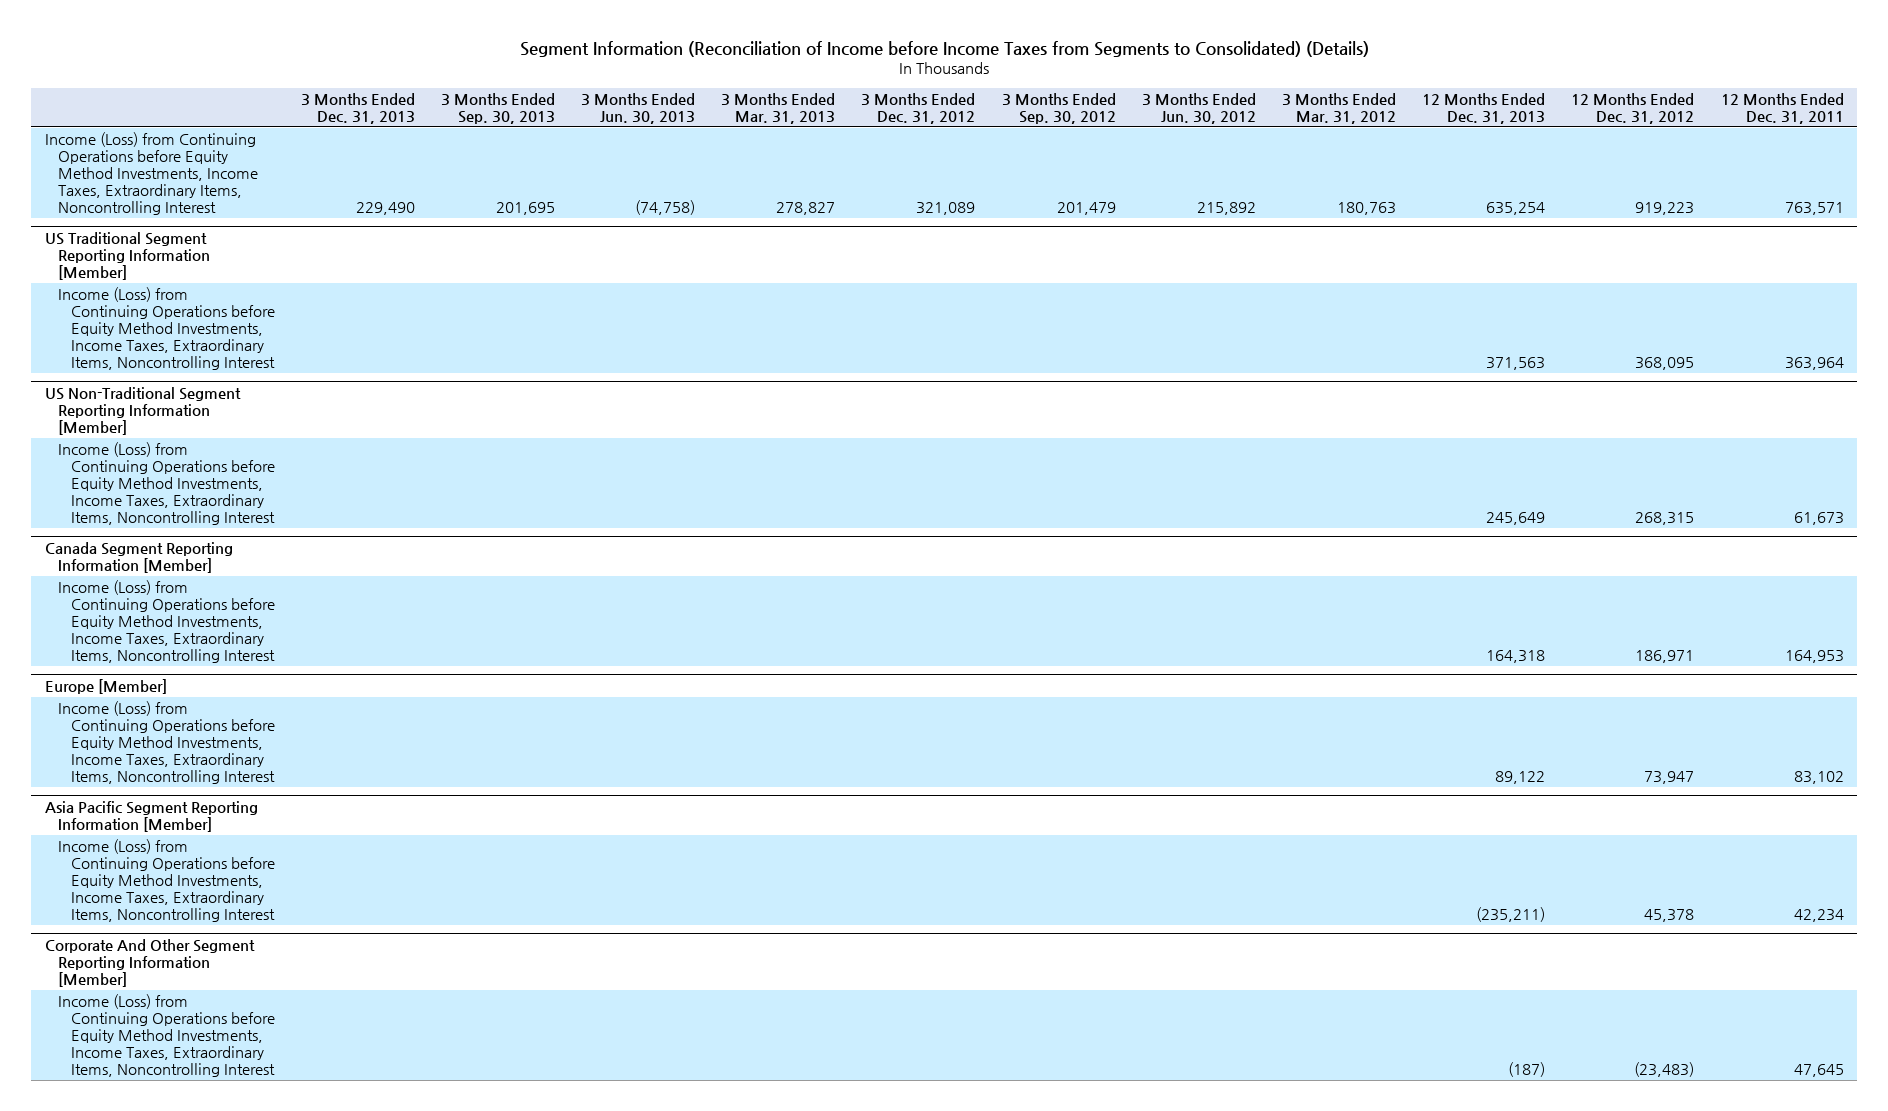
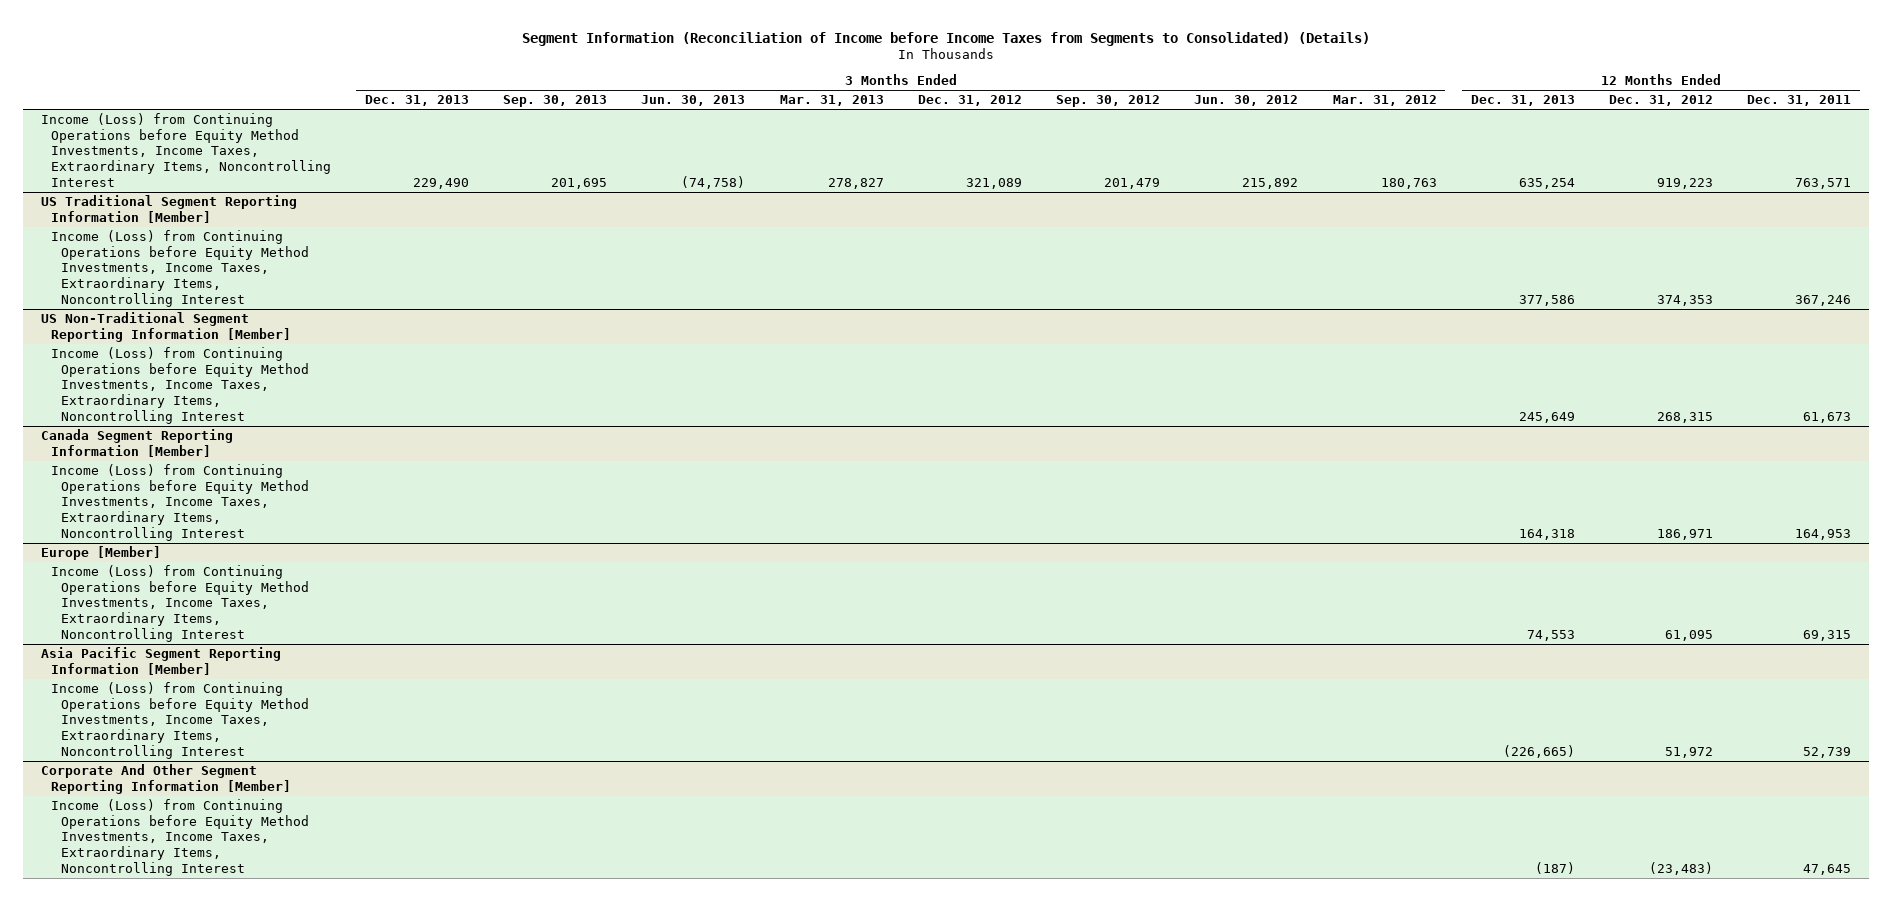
[1486,357,1546,371] 371,563 -> [1518,295,1575,307] 377,586
[1635,357,1695,371] 368,095 -> [1657,295,1714,307] 374,353
[1784,357,1844,371] 363,964 -> [1795,295,1852,307] 367,246
[1495,771,1546,785] 89,122 -> [1526,630,1575,642] 74,553
[1644,771,1695,785] 73,947 -> [1665,630,1714,642] 61,095
[1793,771,1844,785] 83,102 -> [1803,630,1852,642] 69,315
[1476,907,1546,923] (235,211) -> [1502,745,1575,759] (226,665)
[1644,909,1695,923] 45,378 -> [1665,747,1714,759] 51,972
[1793,909,1844,923] 42,234 -> [1803,747,1852,759] 52,739

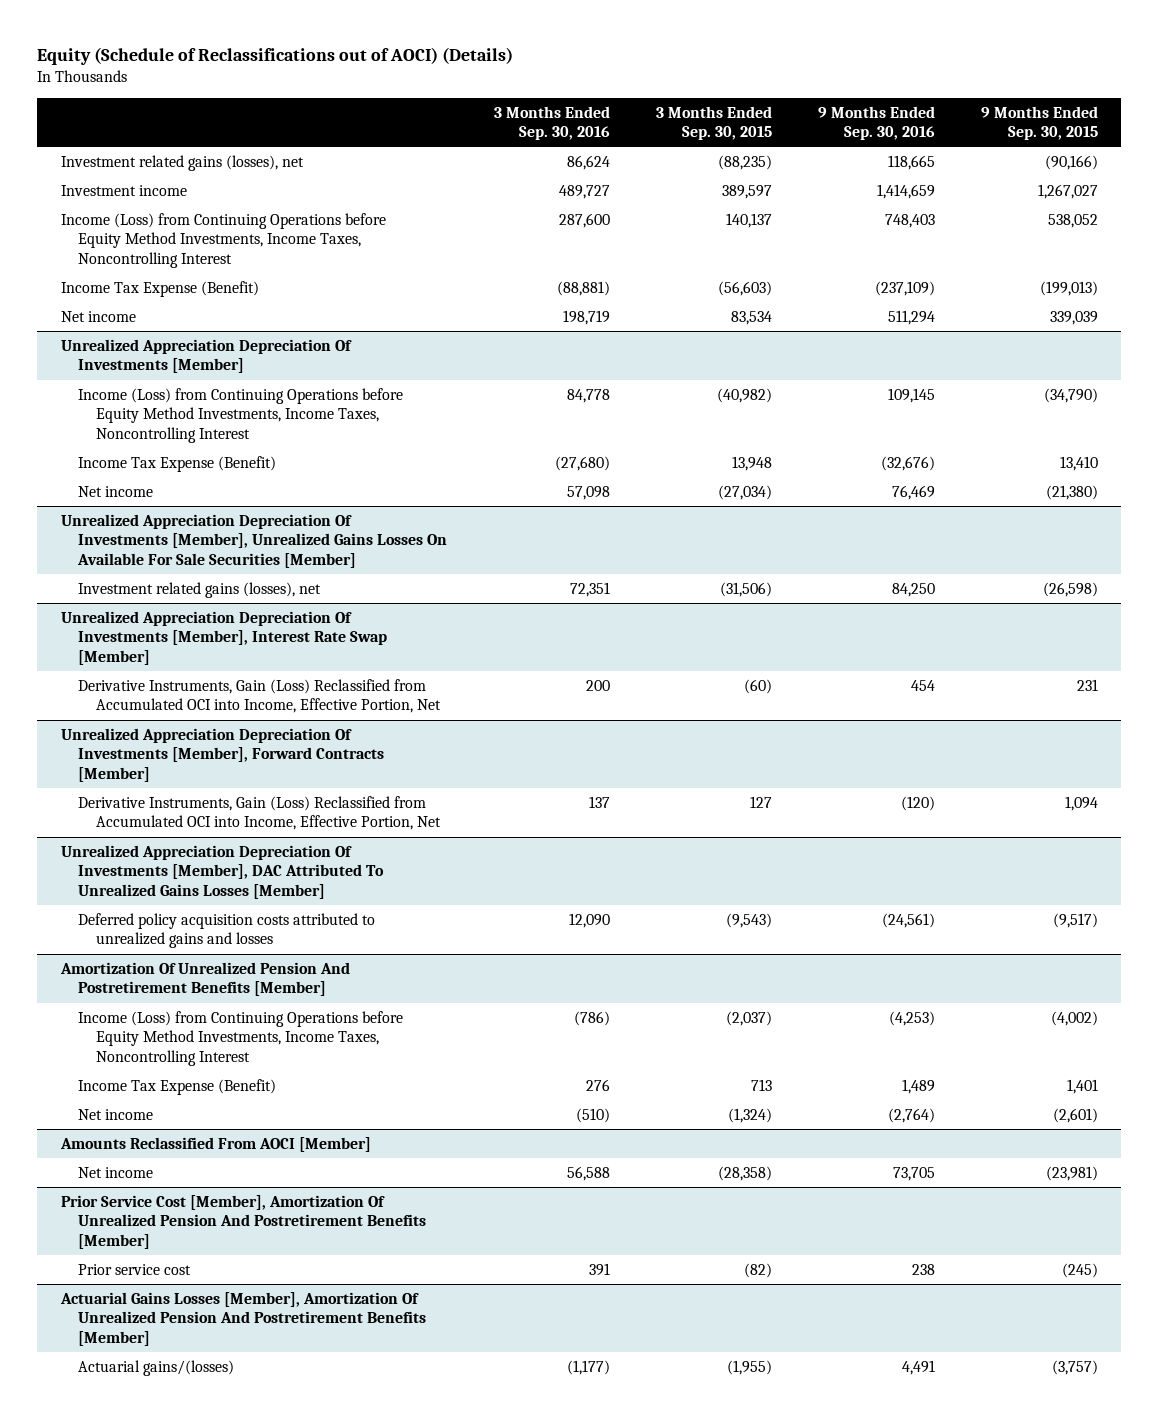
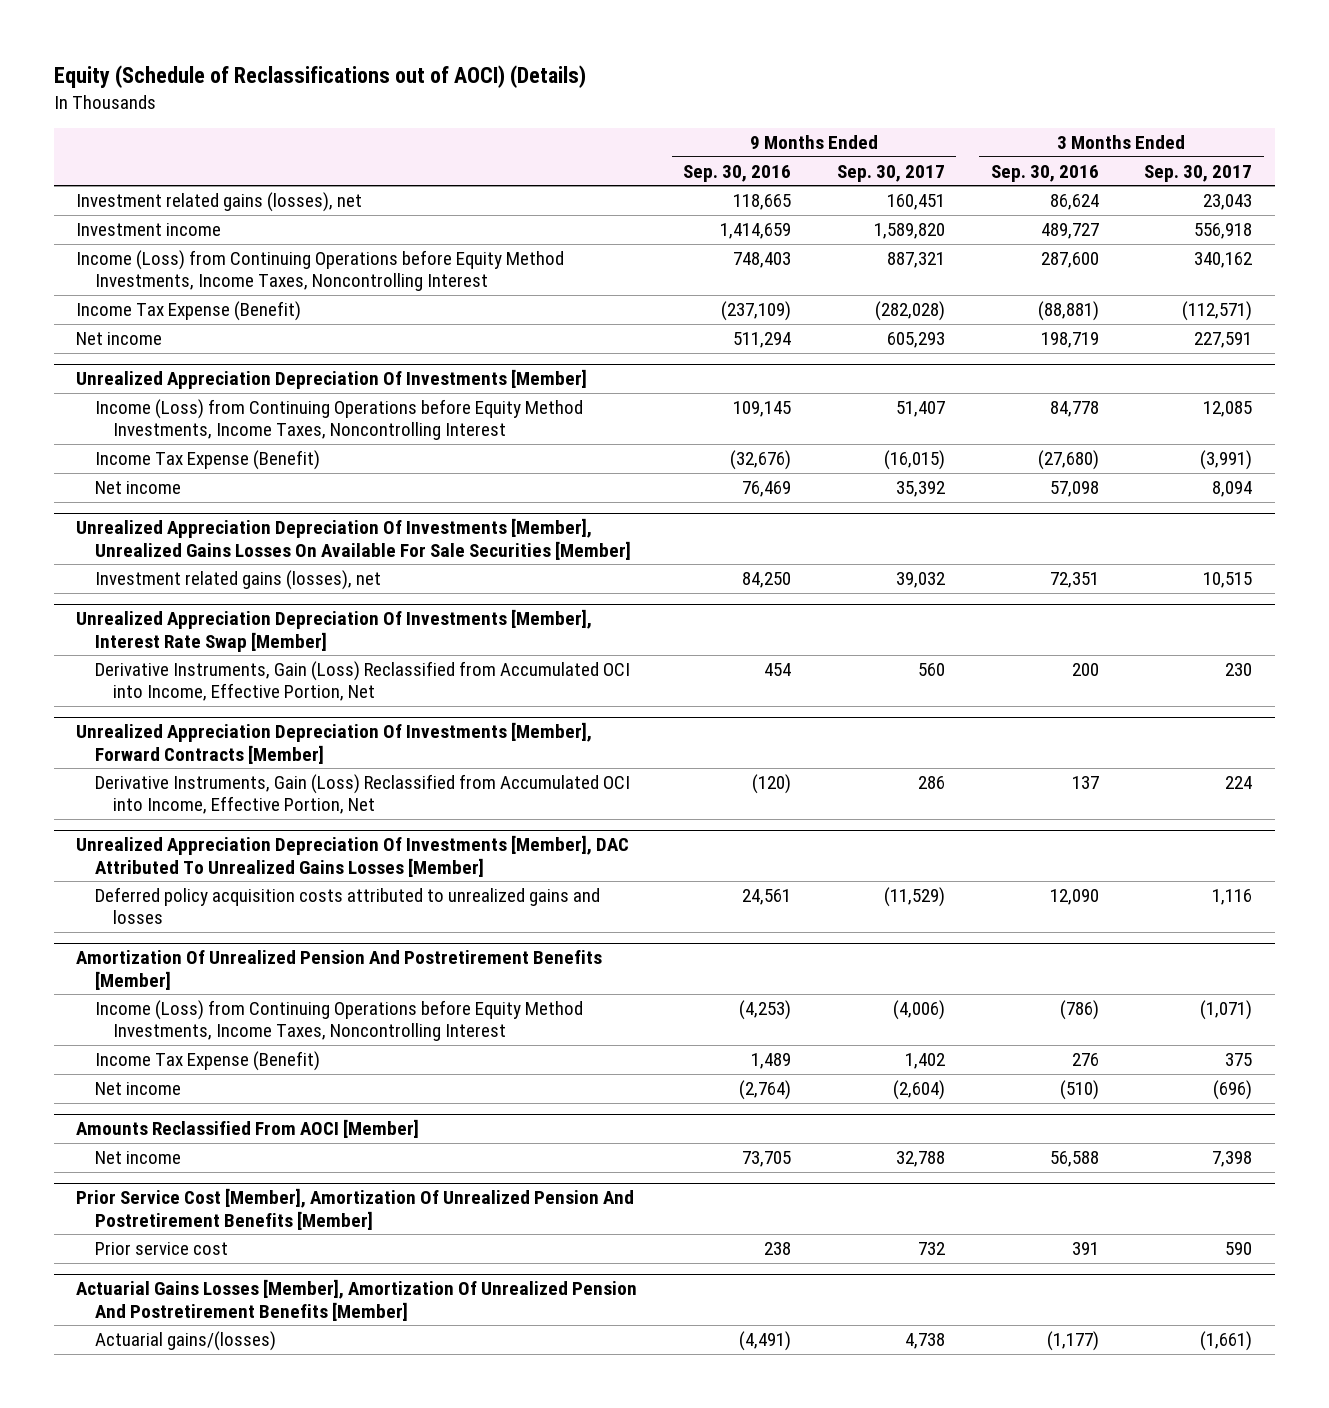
[655,105,772,141] 3 Months Ended Sep. 30, 2015 -> none
[981,105,1099,141] 9 Months Ended Sep. 30, 2015 -> none
none -> [836,164,945,182] Sep. 30, 2017
none -> [1144,164,1253,182] Sep. 30, 2017
[881,912,935,928] (24,561) -> [742,889,792,906] 24,561
[901,1359,935,1375] 4,491 -> [739,1331,792,1352] (4,491)

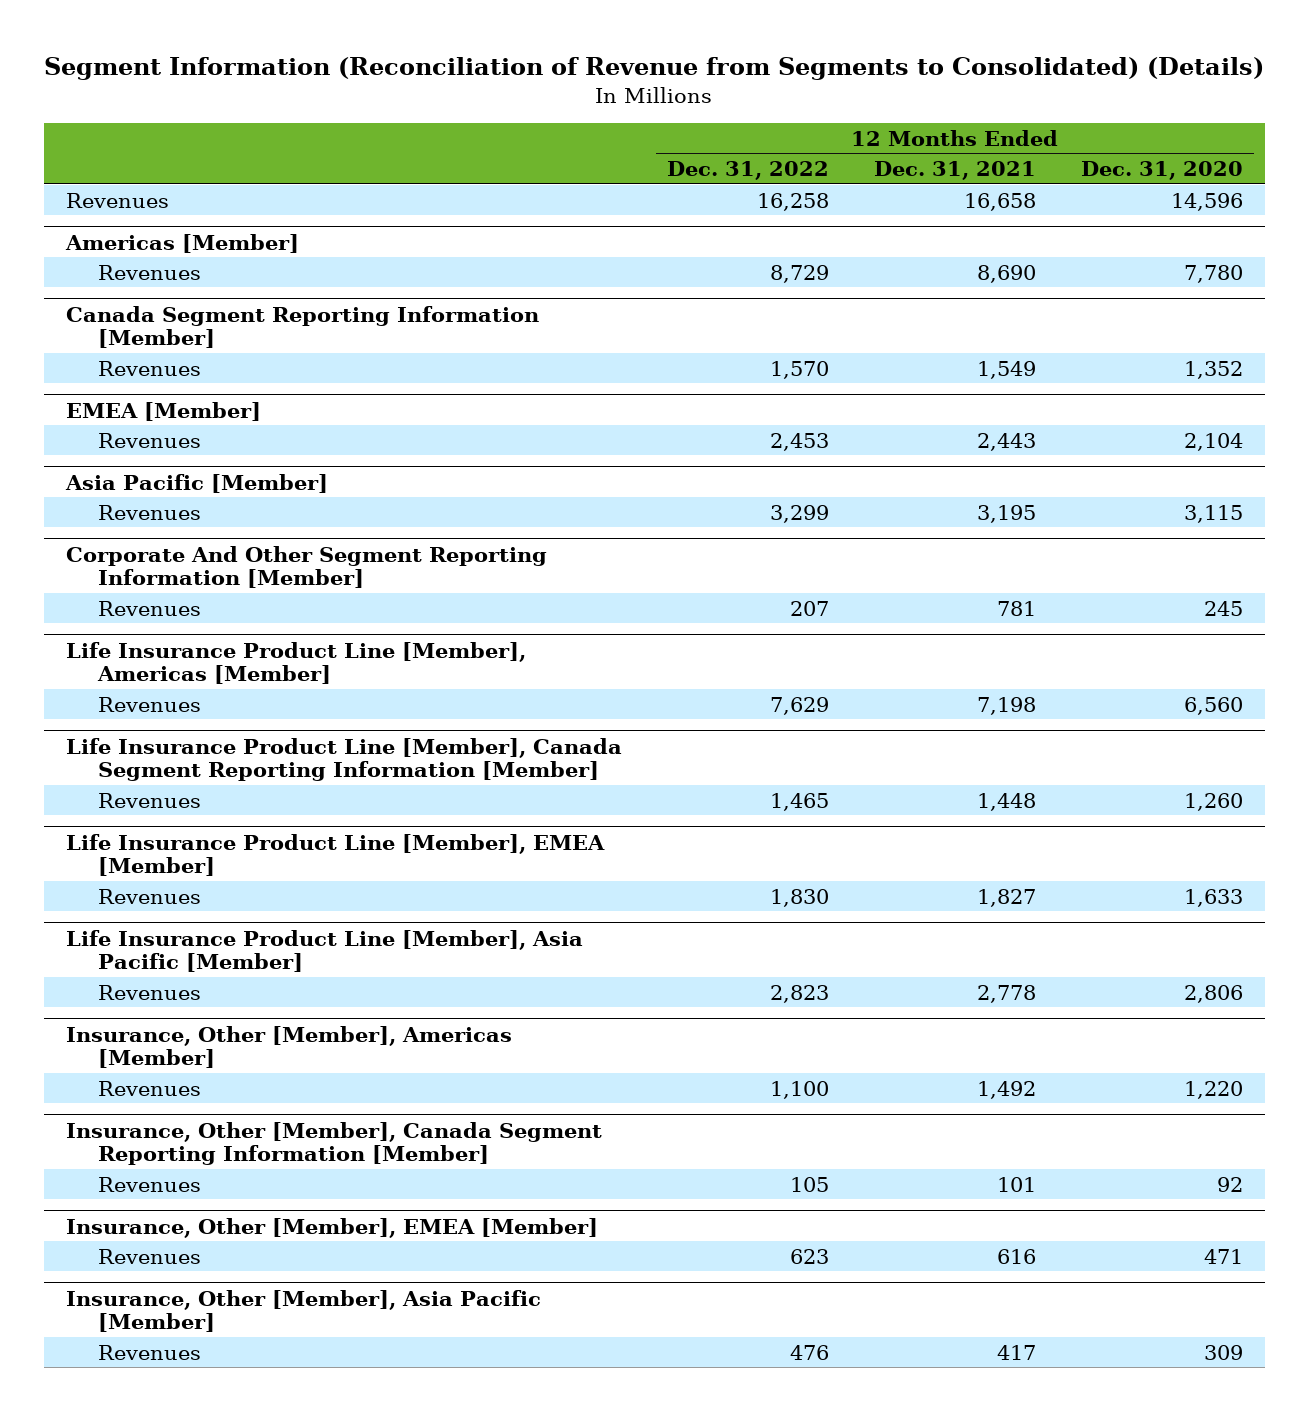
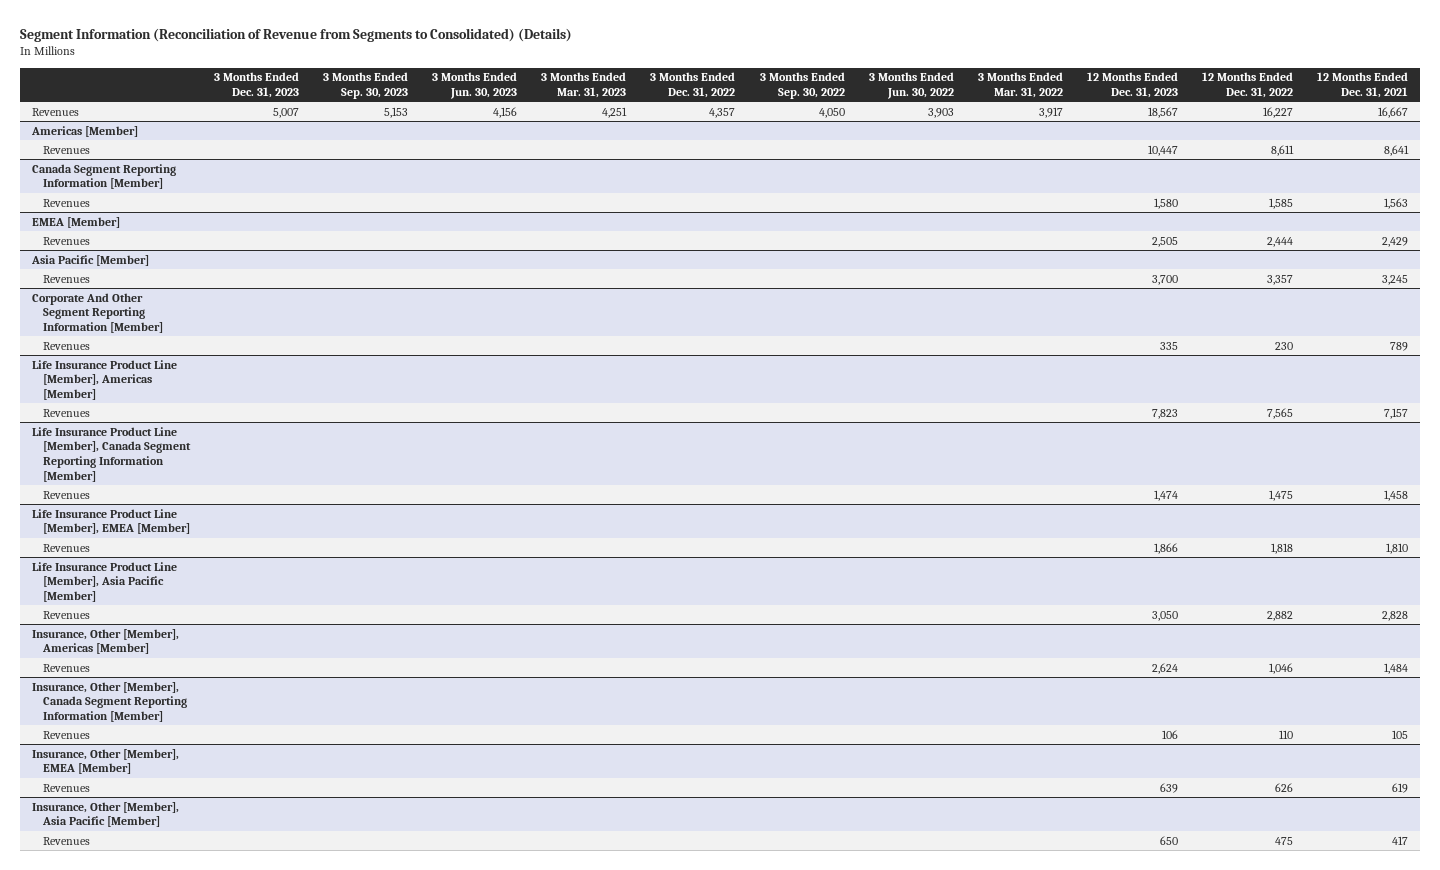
[1080,161,1243,181] Dec. 31, 2020 -> none
none -> [213,72,299,98] 3 Months Ended Dec. 31, 2023
none -> [323,72,409,99] 3 Months Ended Sep. 30, 2023
none -> [432,72,518,99] 3 Months Ended Jun. 30, 2023
none -> [541,72,627,98] 3 Months Ended Mar. 31, 2023
none -> [650,72,736,98] 3 Months Ended Dec. 31, 2022
none -> [759,72,845,99] 3 Months Ended Sep. 30, 2022
none -> [868,72,954,99] 3 Months Ended Jun. 30, 2022
none -> [977,72,1063,98] 3 Months Ended Mar. 31, 2022
none -> [1086,72,1178,98] 12 Months Ended Dec. 31, 2023
[757,192,830,211] 16,258 -> [1263,106,1294,118] 16,227
[963,192,1036,211] 16,658 -> [1378,106,1409,118] 16,667
[770,264,830,283] 8,729 -> [1271,144,1295,156] 8,611
[976,264,1036,283] 8,690 -> [1384,144,1410,156] 8,641
[770,360,830,379] 1,570 -> [1269,197,1294,209] 1,585
[976,360,1036,379] 1,549 -> [1384,197,1409,209] 1,563
[770,432,830,451] 2,453 -> [1267,236,1294,247] 2,444
[976,432,1036,451] 2,443 -> [1382,236,1409,247] 2,429
[770,504,830,523] 3,299 -> [1267,274,1294,285] 3,357
[976,504,1036,523] 3,195 -> [1382,274,1409,285] 3,245
[790,600,830,616] 207 -> [1275,341,1294,350] 230
[996,600,1036,616] 781 -> [1390,341,1409,351] 789
[770,696,830,715] 7,629 -> [1267,407,1294,419] 7,565
[976,696,1036,715] 7,198 -> [1384,407,1409,419] 7,157
[770,792,830,811] 1,465 -> [1269,489,1294,501] 1,475
[976,792,1036,811] 1,448 -> [1384,489,1409,501] 1,458
[770,888,830,907] 1,830 -> [1271,542,1294,554] 1,818
[976,888,1036,907] 1,827 -> [1386,542,1409,554] 1,810
[770,984,830,1003] 2,823 -> [1267,610,1294,621] 2,882
[976,984,1036,1003] 2,778 -> [1382,610,1409,621] 2,828
[770,1080,830,1099] 1,100 -> [1269,662,1294,674] 1,046
[976,1080,1036,1099] 1,492 -> [1384,662,1409,674] 1,484
[790,1176,830,1192] 105 -> [1279,729,1294,739] 110
[996,1176,1036,1192] 101 -> [1392,729,1409,739] 105
[790,1248,830,1264] 623 -> [1275,782,1294,792] 626
[996,1248,1036,1264] 616 -> [1392,782,1409,793] 619
[790,1344,830,1360] 476 -> [1275,836,1294,845] 475

